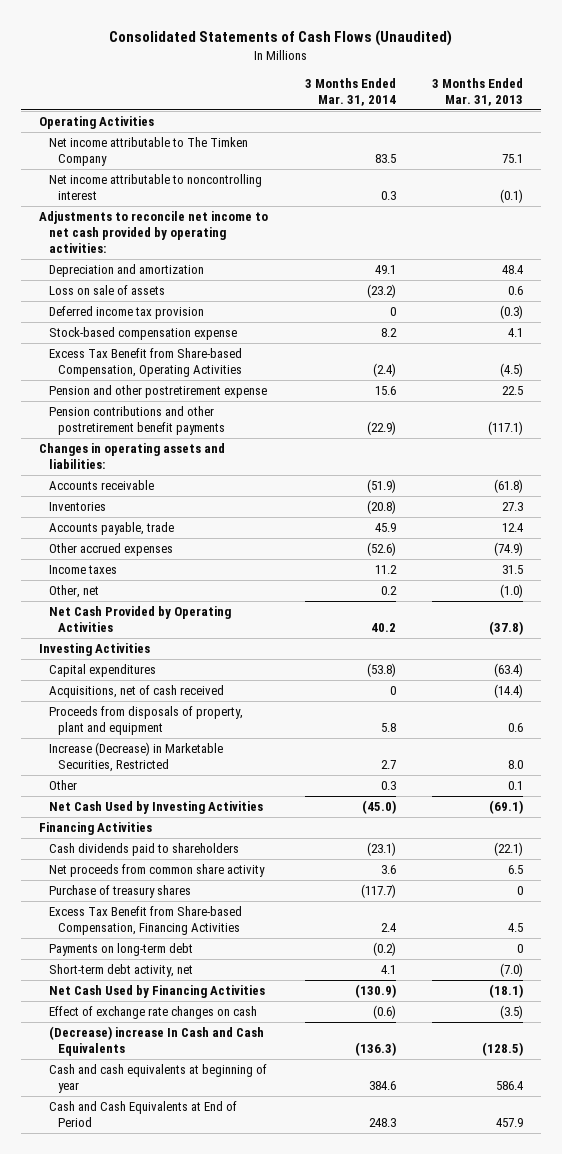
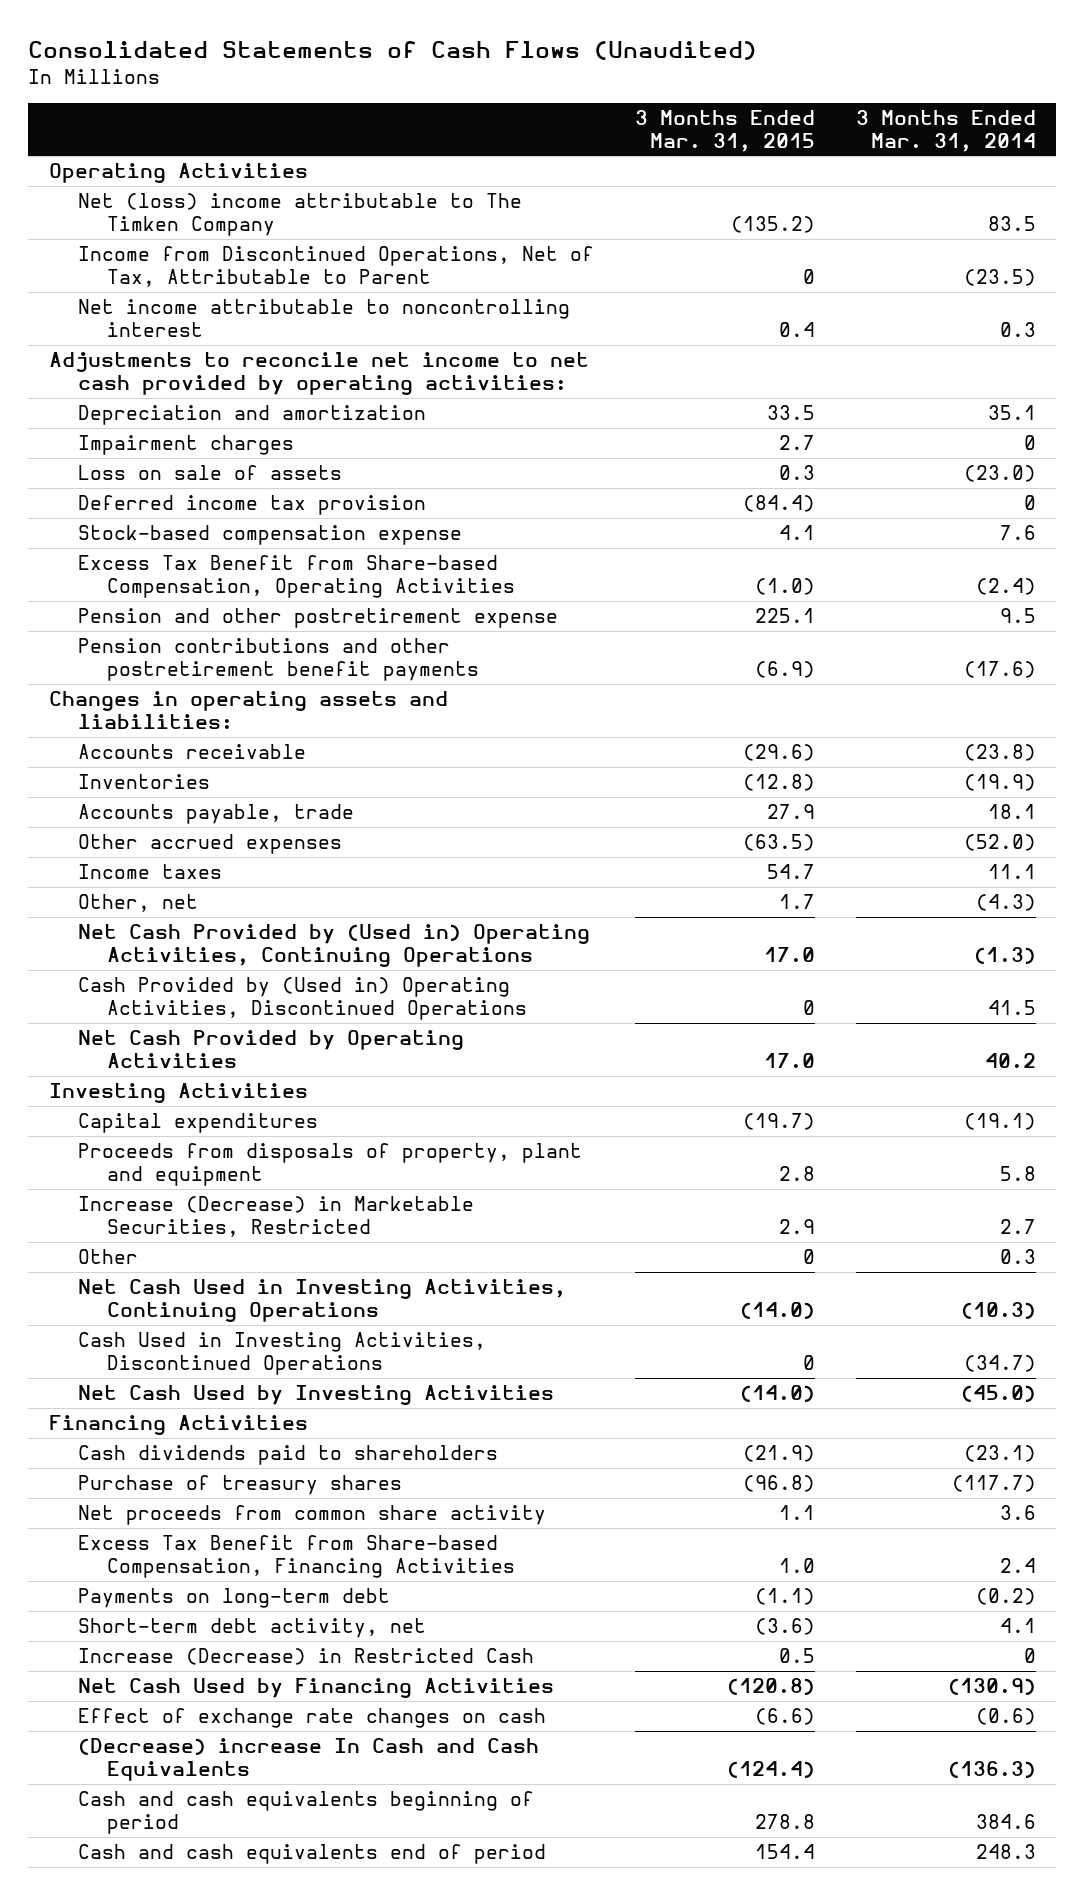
[431,78,523,107] 3 Months Ended Mar. 31, 2013 -> none
none -> [634,109,815,152] 3 Months Ended Mar. 31, 2015
[48,137,248,167] Net income attributable to The Timken Company -> [77,193,522,236] Net (loss) income attributable to The Timken Company
none -> [77,246,594,287] Income from Discontinued Operations, Net of Tax, Attributable to Parent
[374,265,396,275] 49.1 -> [987,405,1036,421] 35.1
none -> [77,435,294,456] Impairment charges
[366,284,396,299] (23.2) -> [963,465,1036,483] (23.0)
[380,328,397,338] 8.2 -> [999,525,1036,541] 7.6
[374,386,396,396] 15.6 -> [999,608,1036,624] 9.5
[366,421,396,436] (22.9) -> [963,660,1036,678] (17.6)
[366,479,396,494] (51.9) -> [963,744,1036,762] (23.8)
[366,500,396,515] (20.8) -> [963,774,1036,792] (19.9)
[374,523,396,533] 45.9 -> [987,804,1036,820] 18.1
[366,542,396,557] (52.6) -> [963,834,1036,852] (52.0)
[374,565,397,575] 11.2 -> [987,864,1036,880] 11.1
[380,586,397,596] 0.2 -> [975,894,1036,912] (4.3)
none -> [77,924,590,967] Net Cash Provided by (Used in) Operating Activities, Continuing Operations
none -> [77,977,527,1020] Cash Provided by (Used in) Operating Activities, Discontinued Operations
[48,685,224,699] Acquisitions, net of cash received -> none
[366,663,396,678] (53.8) -> [963,1113,1036,1131] (19.1)
none -> [77,1279,566,1322] Net Cash Used in Investing Activities, Continuing Operations
none -> [77,1332,486,1375] Cash Used in Investing Activities, Discontinued Operations
[48,864,265,878] Net proceeds from common share activity -> [77,1505,546,1526] Net proceeds from common share activity
none -> [77,1648,534,1666] Increase (Decrease) in Restricted Cash
[48,1064,267,1094] Cash and cash equivalents at beginning of year -> [77,1791,534,1834] Cash and cash equivalents beginning of period
[48,1101,237,1128] Cash and Cash Equivalents at End of Period -> [77,1844,546,1865] Cash and cash equivalents end of period

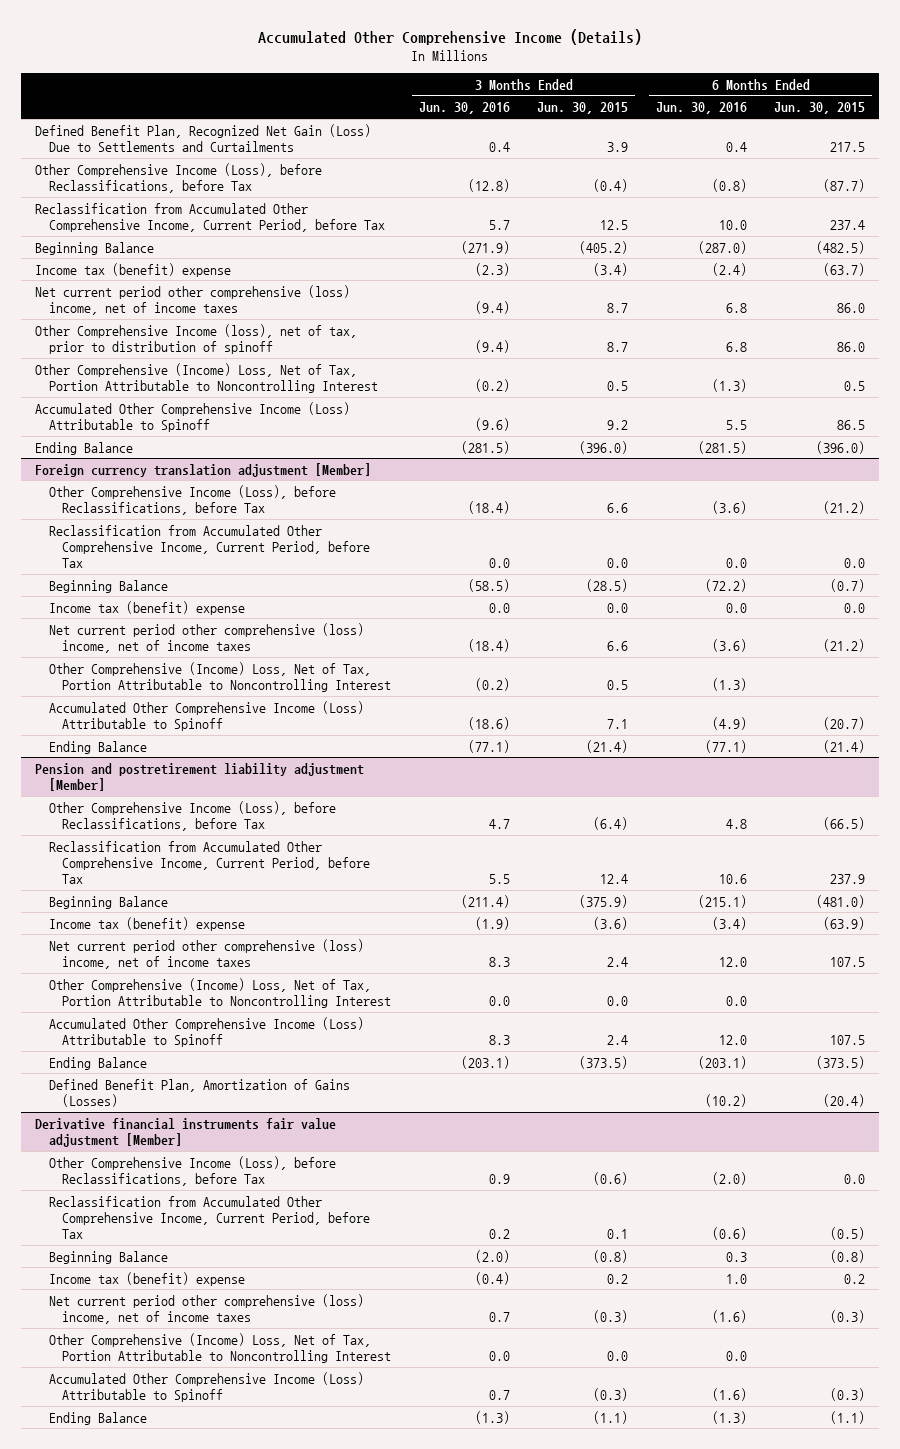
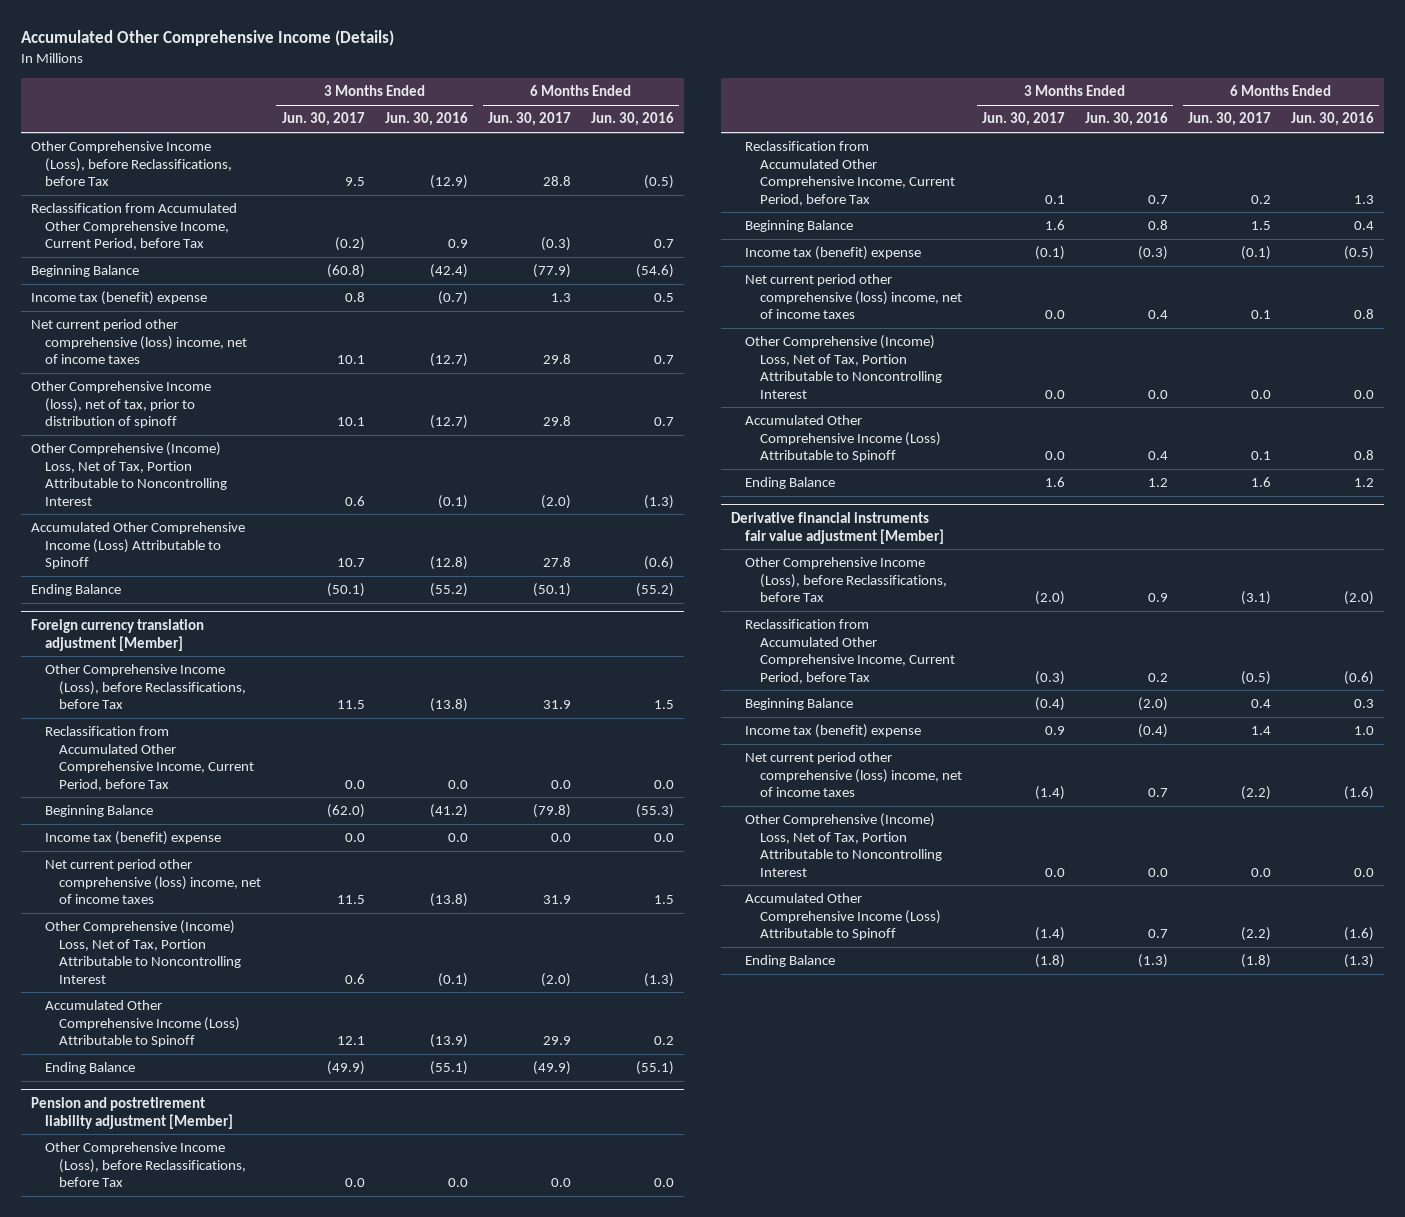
[537,102,629,115] Jun. 30, 2015 -> none
[774,102,866,115] Jun. 30, 2015 -> none
none -> [281,112,365,127] Jun. 30, 2017
none -> [487,112,571,127] Jun. 30, 2017
[34,123,371,152] Defined Benefit Plan, Recognized Net Gain (Loss) Due to Settlements and Curtailments -> none
[467,178,510,192] (12.8) -> [429,175,468,190] (12.9)
[711,178,747,192] (0.8) -> [643,175,674,190] (0.5)
[488,219,510,230] 5.7 -> [447,239,468,249] 0.9
[718,219,747,230] 10.0 -> [653,239,674,249] 0.7
[460,240,510,254] (271.9) -> [429,264,468,279] (42.4)
[697,240,747,254] (287.0) -> [635,264,674,279] (54.6)
[474,262,510,276] (2.3) -> [437,291,468,306] (0.7)
[711,262,747,276] (2.4) -> [653,293,674,303] 0.5
[474,300,510,314] (9.4) -> [429,353,468,368] (12.7)
[725,302,747,313] 6.8 -> [653,355,674,365] 0.7
[474,339,510,353] (9.4) -> [429,415,468,430] (12.7)
[725,341,747,352] 6.8 -> [653,417,674,427] 0.7
[474,378,510,392] (0.2) -> [437,494,468,509] (0.1)
[474,417,510,431] (9.6) -> [429,556,468,571] (12.8)
[725,419,747,430] 5.5 -> [643,556,674,571] (0.6)
[460,440,510,454] (281.5) -> [429,583,468,598] (55.2)
[697,440,747,454] (281.5) -> [635,583,674,598] (55.2)
[467,500,510,514] (18.4) -> [429,698,468,713] (13.8)
[711,500,747,514] (3.6) -> [653,700,674,710] 1.5
[467,578,510,592] (58.5) -> [429,804,468,819] (41.2)
[704,578,747,592] (72.2) -> [635,804,674,819] (55.3)
[467,638,510,652] (18.4) -> [429,893,468,908] (13.8)
[711,638,747,652] (3.6) -> [653,895,674,905] 1.5
[474,677,510,691] (0.2) -> [437,972,468,987] (0.1)
[467,716,510,730] (18.6) -> [429,1034,468,1049] (13.9)
[711,716,747,730] (4.9) -> [653,1036,674,1046] 0.2
[467,739,510,753] (77.1) -> [429,1061,468,1076] (55.1)
[704,739,747,753] (77.1) -> [635,1061,674,1076] (55.1)
[488,818,510,829] 4.7 -> [447,1178,468,1188] 0.0
[725,818,747,829] 4.8 -> [653,1178,674,1188] 0.0
[488,874,510,885] 5.5 -> [1147,194,1168,204] 0.7
[718,874,747,885] 10.6 -> [1354,194,1375,204] 1.3
[460,894,510,908] (211.4) -> [1147,220,1168,231] 0.8
[697,894,747,908] (215.1) -> [1354,221,1375,231] 0.4
[474,916,510,930] (1.9) -> [1137,246,1168,261] (0.3)
[711,916,747,930] (3.4) -> [1344,246,1375,261] (0.5)
[488,956,510,967] 8.3 -> [1147,310,1168,320] 0.4
[718,956,747,967] 12.0 -> [1354,309,1375,320] 0.8
[48,1078,350,1107] Defined Benefit Plan, Amortization of Gains (Losses) -> none
[488,1034,510,1045] 8.3 -> [1147,451,1168,461] 0.4
[718,1034,747,1045] 12.0 -> [1354,450,1375,461] 0.8
[460,1055,510,1069] (203.1) -> [1147,478,1168,488] 1.2
[697,1055,747,1069] (203.1) -> [1354,478,1375,488] 1.2

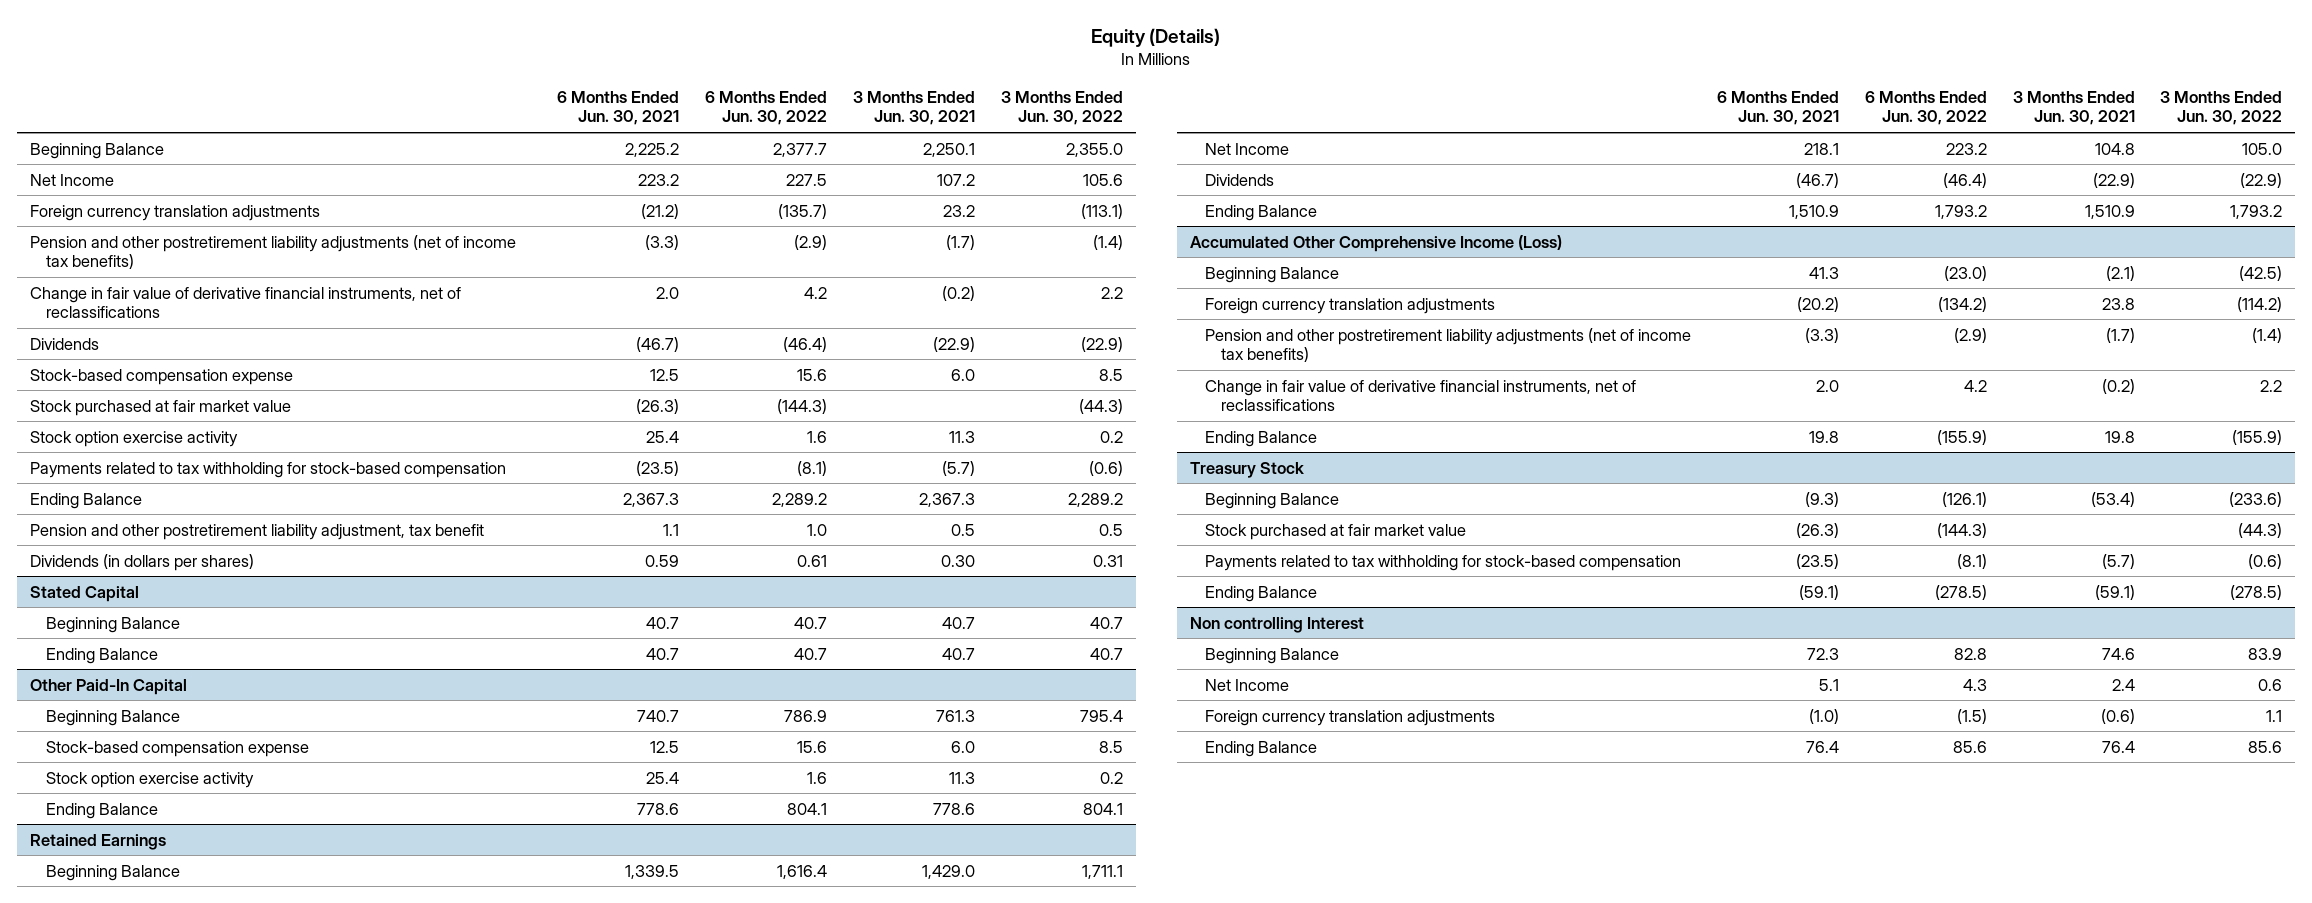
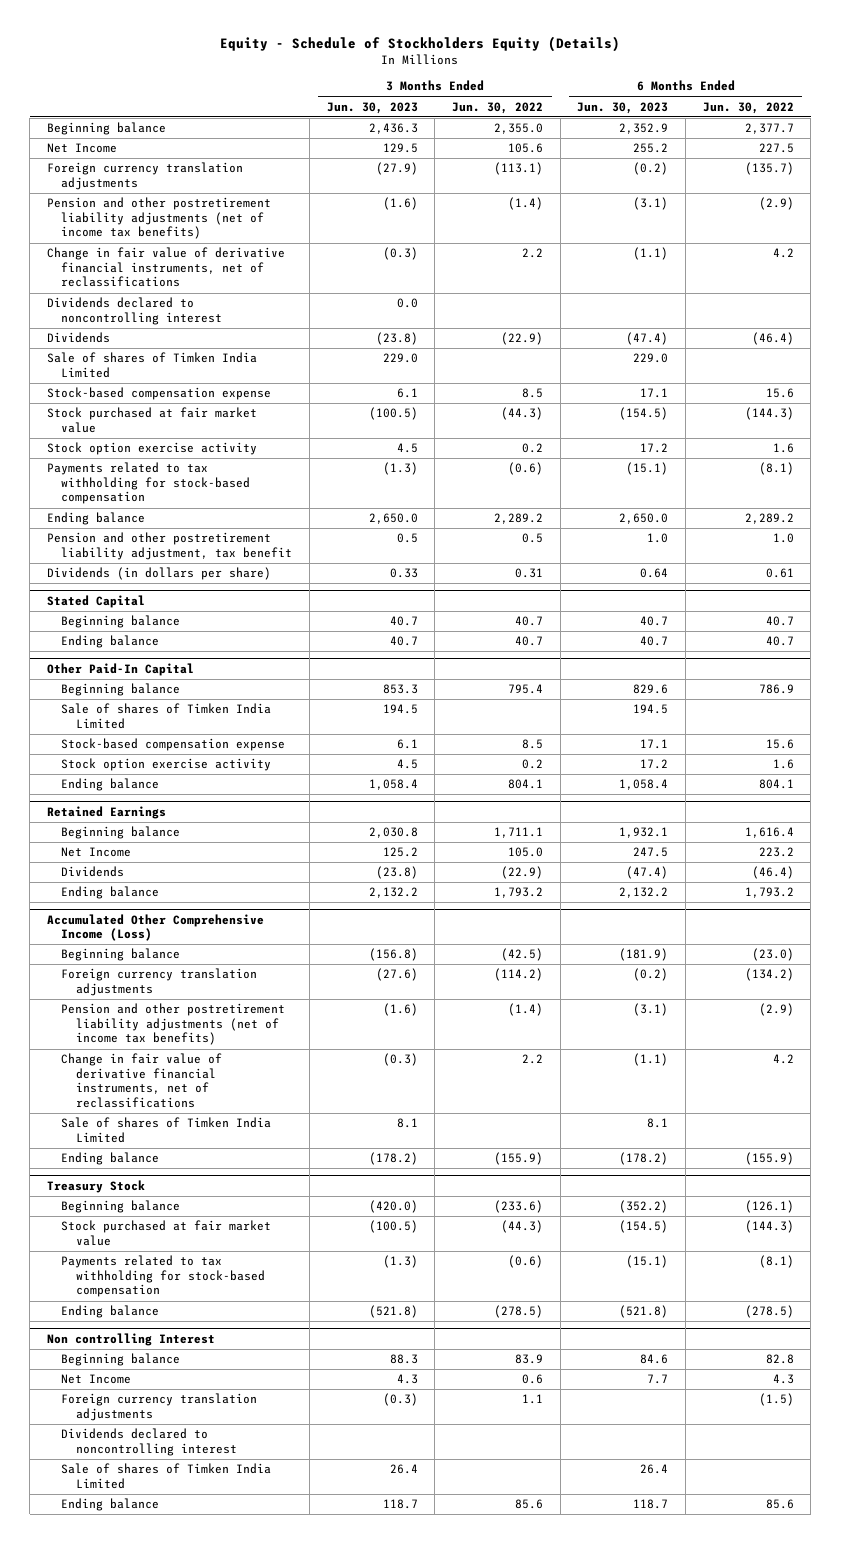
[1091,27,1221,47] Equity (Details) -> [220,36,621,53] Equity - Schedule of Stockholders Equity (Details)
[557,90,680,126] 6 Months Ended Jun. 30, 2021 -> none
[853,90,976,126] 3 Months Ended Jun. 30, 2021 -> none
none -> [326,101,418,114] Jun. 30, 2023
none -> [577,101,669,114] Jun. 30, 2023
[29,142,164,159] Beginning Balance -> [47,122,167,136] Beginning balance
none -> [47,297,223,325] Dividends declared to noncontrolling interest
none -> [47,352,258,378] Sale of shares of Timken India Limited
[29,492,142,509] Ending Balance -> [47,512,146,526] Ending balance
[29,553,254,571] Dividends (in dollars per shares) -> [47,567,272,581] Dividends (in dollars per share)
[45,616,180,633] Beginning Balance -> [61,615,181,629] Beginning balance
[45,647,158,664] Ending Balance -> [61,635,160,649] Ending balance
[45,709,180,726] Beginning Balance -> [61,683,181,697] Beginning balance
none -> [61,703,272,729] Sale of shares of Timken India Limited
[45,802,158,819] Ending Balance -> [61,778,160,792] Ending balance
[45,864,180,881] Beginning Balance -> [61,826,181,840] Beginning balance
[1205,204,1318,221] Ending Balance -> [61,886,160,900] Ending balance
[1205,266,1340,283] Beginning Balance -> [61,948,181,962] Beginning balance
none -> [61,1117,272,1143] Sale of shares of Timken India Limited
[1205,430,1318,447] Ending Balance -> [61,1152,160,1166] Ending balance
[1205,492,1340,509] Beginning Balance -> [61,1200,181,1214] Beginning balance
[1205,585,1318,602] Ending Balance -> [61,1305,160,1319] Ending balance
[1205,647,1340,664] Beginning Balance -> [61,1353,181,1367] Beginning balance
none -> [61,1428,237,1456] Dividends declared to noncontrolling interest
none -> [61,1463,272,1489] Sale of shares of Timken India Limited
[1205,740,1318,757] Ending Balance -> [61,1498,160,1512] Ending balance

